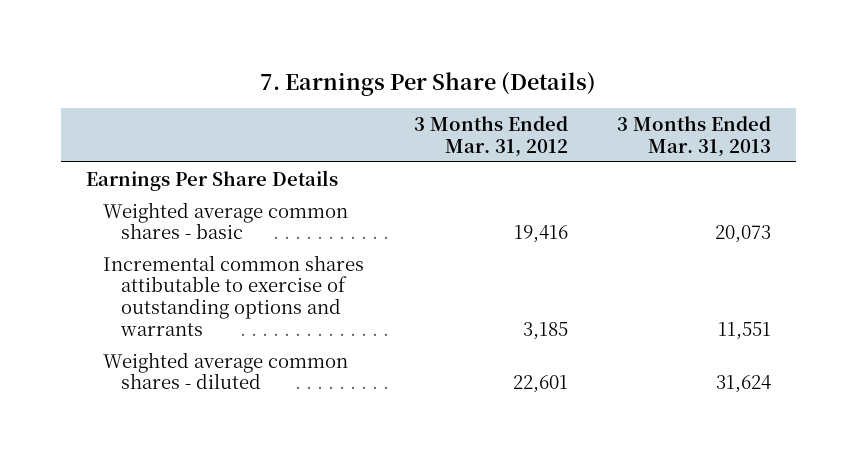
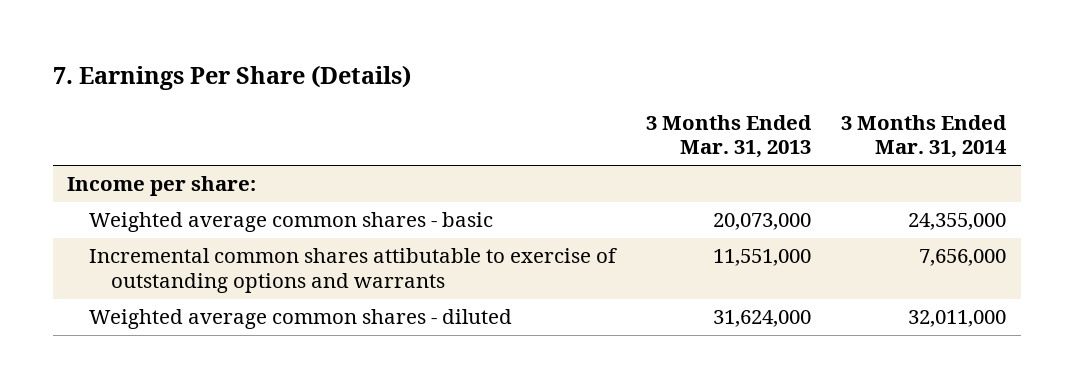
[413,116,568,157] 3 Months Ended Mar. 31, 2012 -> none
none -> [841,114,1008,159] 3 Months Ended Mar. 31, 2014
[85,169,338,191] Earnings Per Share Details -> none
none -> [67,176,257,197] Income per share:
[714,225,771,244] 20,073 -> [713,213,812,231] 20,073,000
[717,321,771,340] 11,551 -> [713,249,812,267] 11,551,000
[715,375,771,394] 31,624 -> [713,310,812,328] 31,624,000

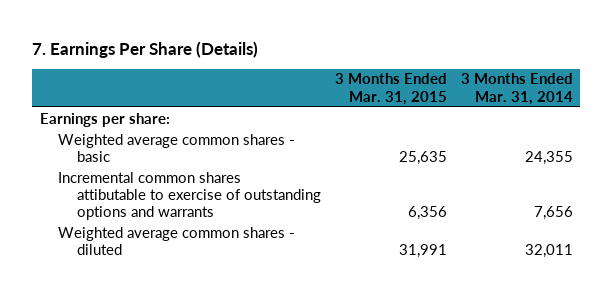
[646,114,813,159] 3 Months Ended Mar. 31, 2013 -> none
none -> [334,73,447,105] 3 Months Ended Mar. 31, 2015
[67,176,257,197] Income per share: -> [39,112,170,127] Earnings per share:
[908,213,1007,231] 24,355,000 -> [525,150,574,165] 24,355
[919,249,1007,267] 7,656,000 -> [534,205,574,220] 7,656
[908,310,1007,328] 32,011,000 -> [525,243,574,258] 32,011

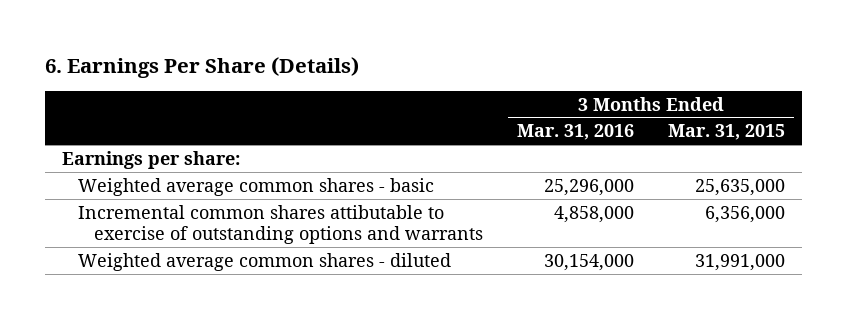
[32,40,259,58] 7. Earnings Per Share (Details) -> [45,57,360,79] 6. Earnings Per Share (Details)
[461,73,574,105] 3 Months Ended Mar. 31, 2014 -> none
none -> [516,124,634,141] Mar. 31, 2016
[398,150,447,165] 25,635 -> [695,178,786,196] 25,635,000
[407,205,447,220] 6,356 -> [705,205,786,223] 6,356,000
[398,243,447,258] 31,991 -> [695,253,786,271] 31,991,000

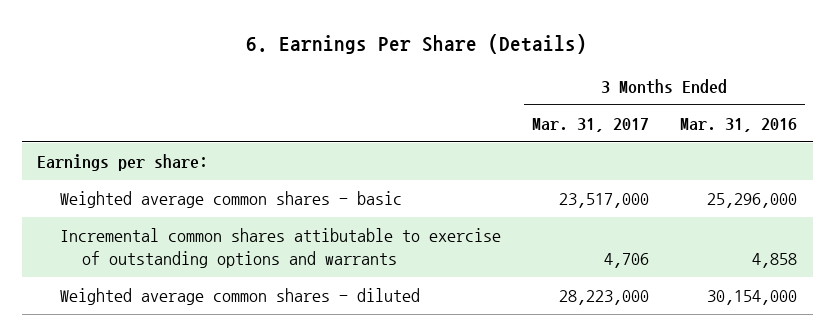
[668,124,786,141] Mar. 31, 2015 -> none
none -> [531,118,649,133] Mar. 31, 2017
[553,205,634,223] 4,858,000 -> [752,253,798,269] 4,858

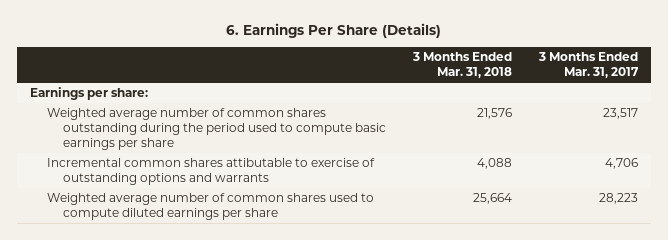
[680,118,798,133] Mar. 31, 2016 -> none
none -> [411,52,512,79] 3 Months Ended Mar. 31, 2018
[59,191,402,209] Weighted average common shares - basic -> [46,108,387,151] Weighted average number of common shares outstanding during the period used to compute basic earnings per share
[558,193,649,209] 23,517,000 -> [602,108,638,120] 23,517
[59,288,420,306] Weighted average common shares - diluted -> [46,193,374,221] Weighted average number of common shares used to compute diluted earnings per share
[558,290,649,306] 28,223,000 -> [598,193,638,205] 28,223

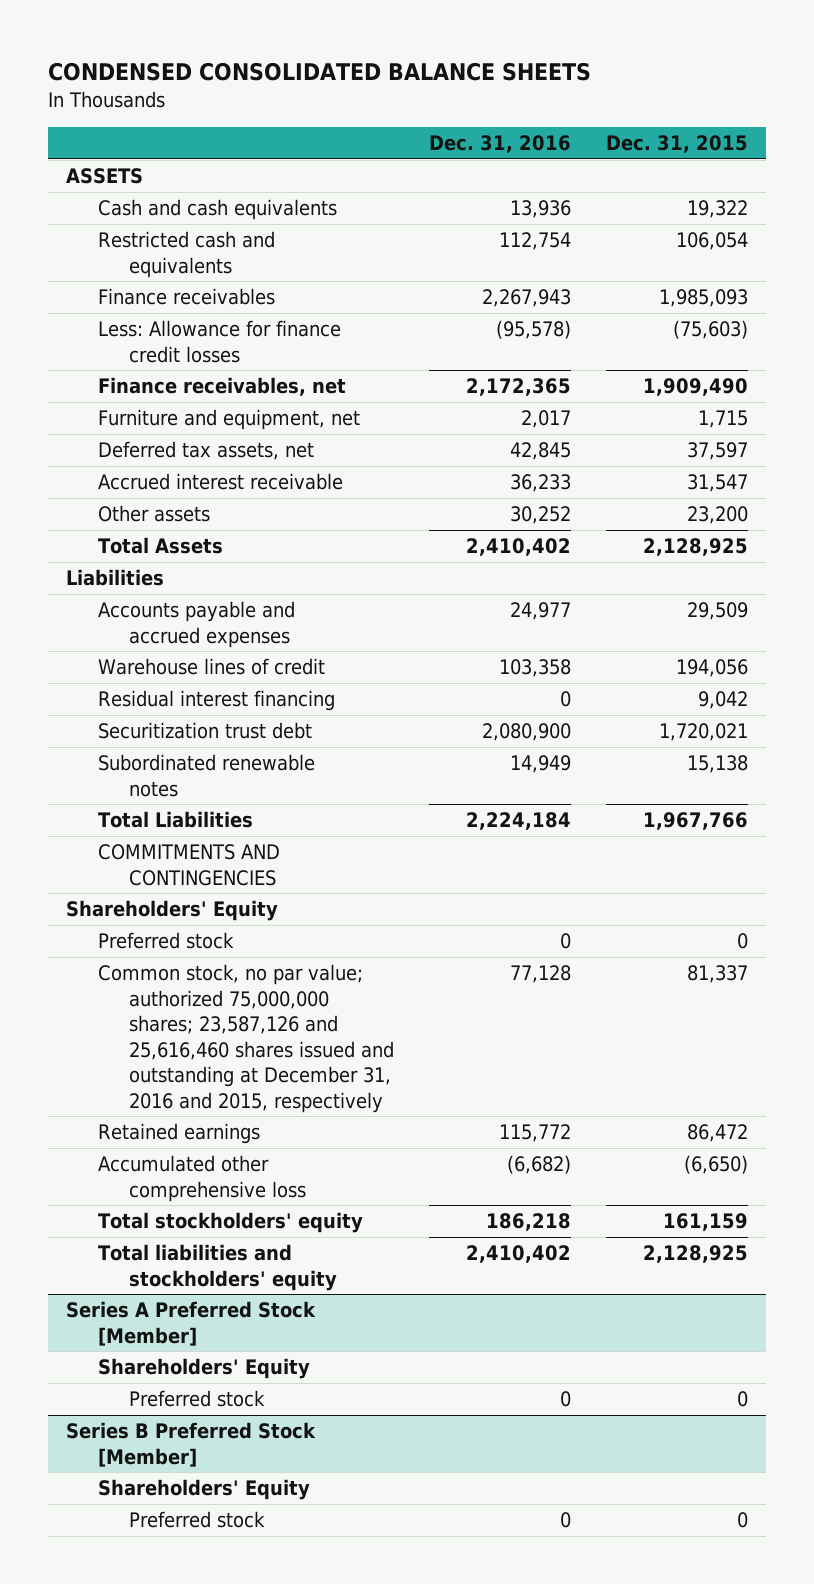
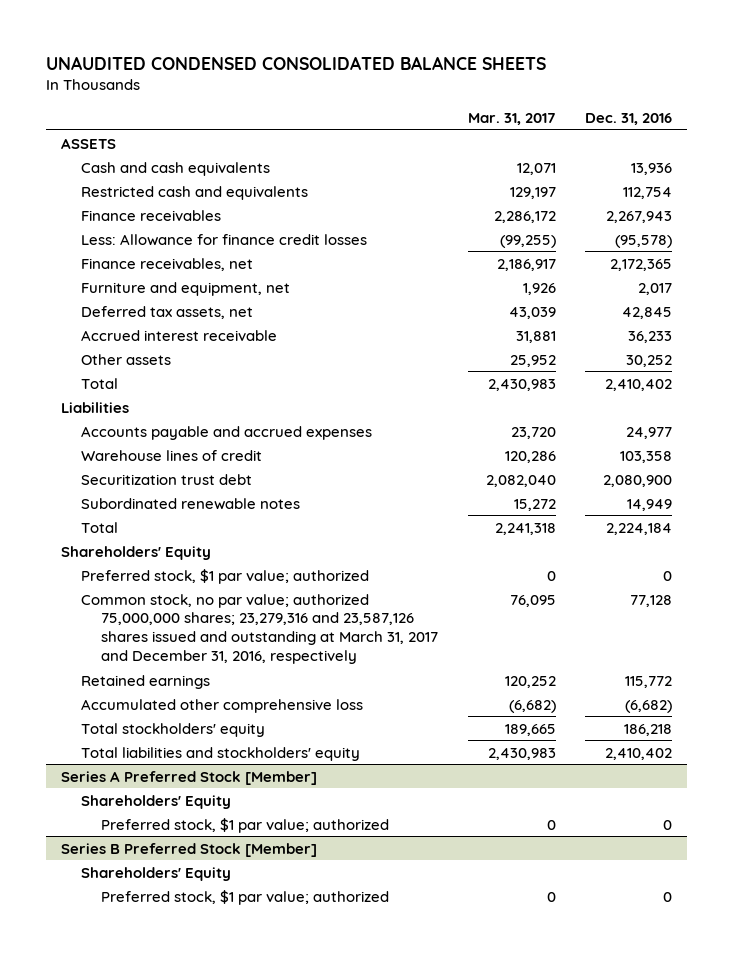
[48,61,592,81] CONDENSED CONSOLIDATED BALANCE SHEETS -> [46,55,547,70] UNAUDITED CONDENSED CONSOLIDATED BALANCE SHEETS
[606,135,749,154] Dec. 31, 2015 -> none
none -> [467,112,556,125] Mar. 31, 2017
[97,537,223,555] Total Assets -> [80,377,118,389] Total
[97,690,335,712] Residual interest financing -> none
[97,844,280,886] COMMITMENTS AND CONTINGENCIES -> none
[97,811,253,829] Total Liabilities -> [80,521,118,533] Total
[97,932,234,950] Preferred stock -> [80,568,369,584] Preferred stock, $1 par value; authorized
[97,964,395,1113] Common stock, no par value; authorized 75,000,000 shares; 23,587,126 and 25,616,460 shares issued and outstanding at December 31, 2016 and 2015, respectively -> [80,593,438,664] Common stock, no par value; authorized 75,000,000 shares; 23,279,316 and 23,587,126 shares issued and outstanding at March 31, 2017 and December 31, 2016, respectively
[129,1390,266,1408] Preferred stock -> [100,817,389,833] Preferred stock, $1 par value; authorized
[129,1511,266,1529] Preferred stock -> [100,889,389,905] Preferred stock, $1 par value; authorized

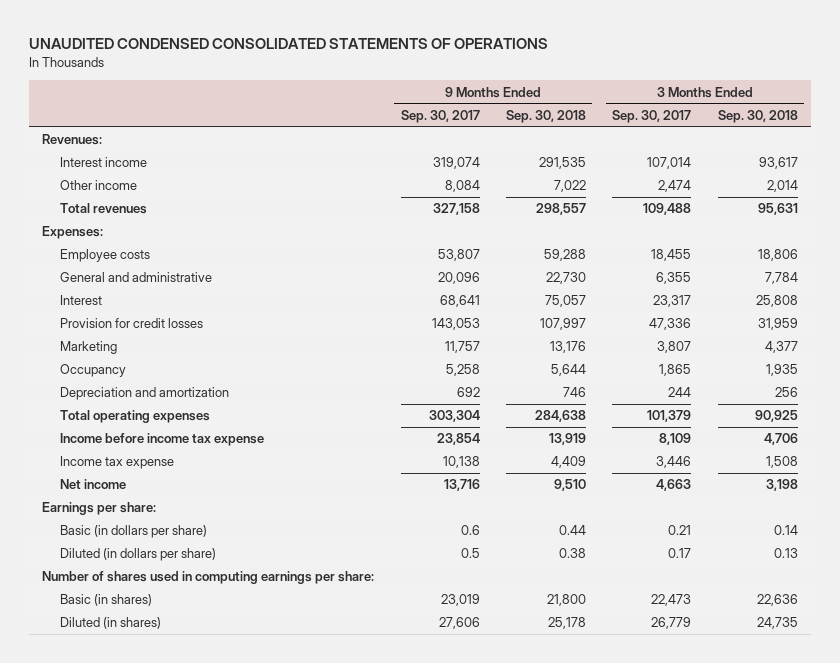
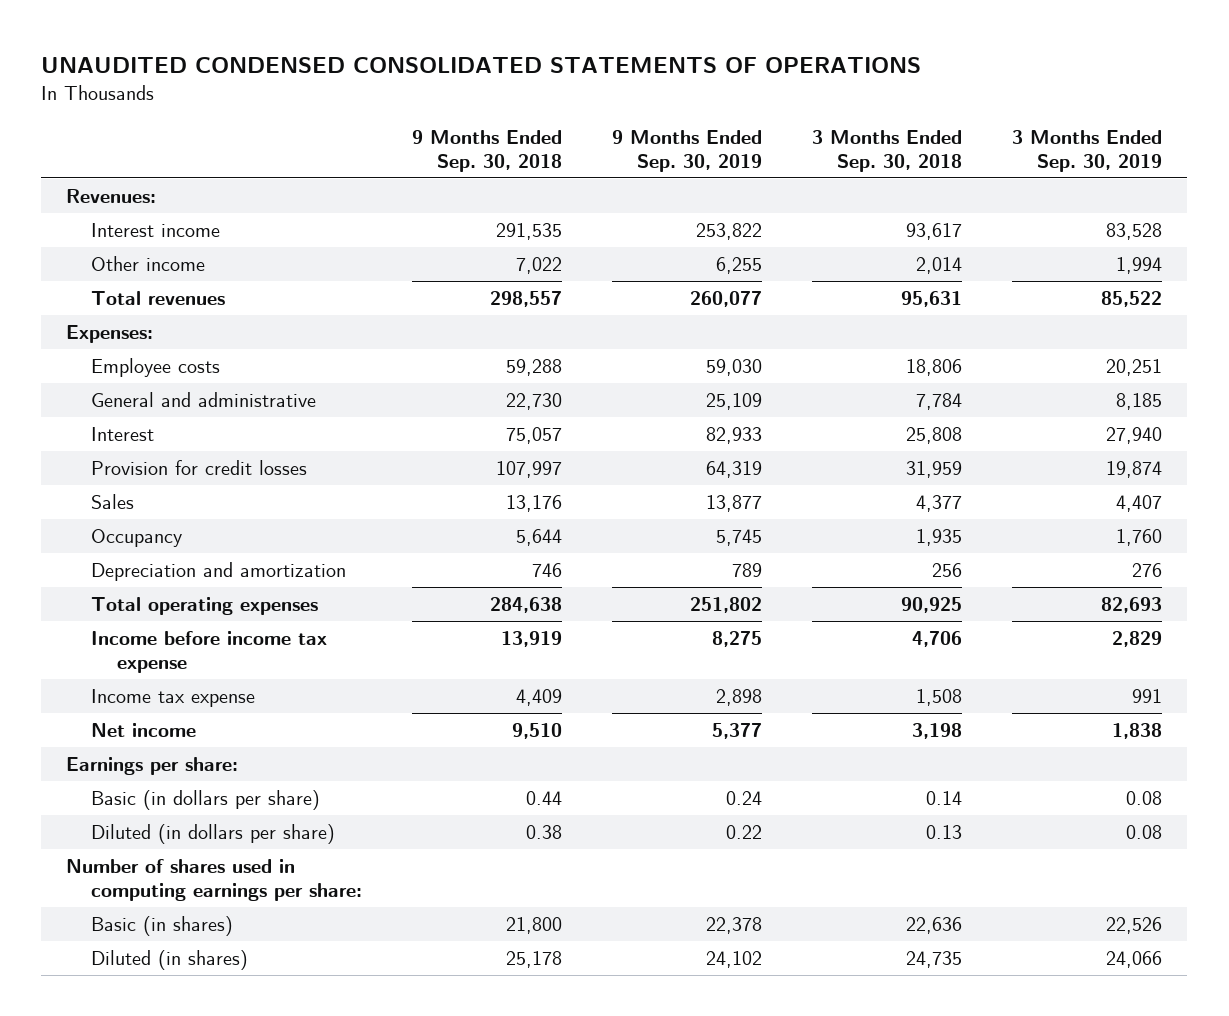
[400,109,480,123] Sep. 30, 2017 -> none
[612,109,692,123] Sep. 30, 2017 -> none
none -> [612,130,763,172] 9 Months Ended Sep. 30, 2019
none -> [1012,130,1163,172] 3 Months Ended Sep. 30, 2019
[60,341,118,355] Marketing -> [91,494,135,510] Sales

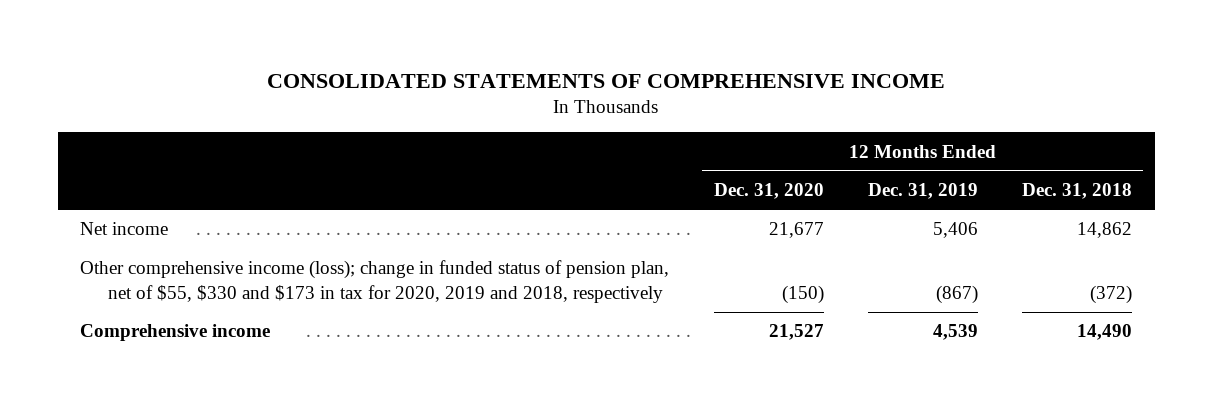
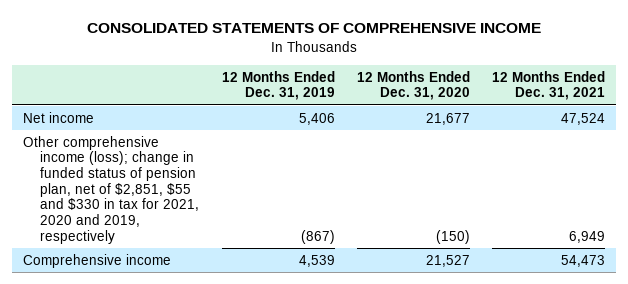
[1022,183,1133,200] Dec. 31, 2018 -> none
none -> [491,70,605,101] 12 Months Ended Dec. 31, 2021
[80,260,670,303] Other comprehensive income (loss); change in funded status of pension plan, net of $55, $330 and $173 in tax for 2020, 2019 and 2018, respectively -> [23,135,200,244] Other comprehensive income (loss); change in funded status of pension plan, net of $2,851, $55 and $330 in tax for 2021, 2020 and 2019, respectively

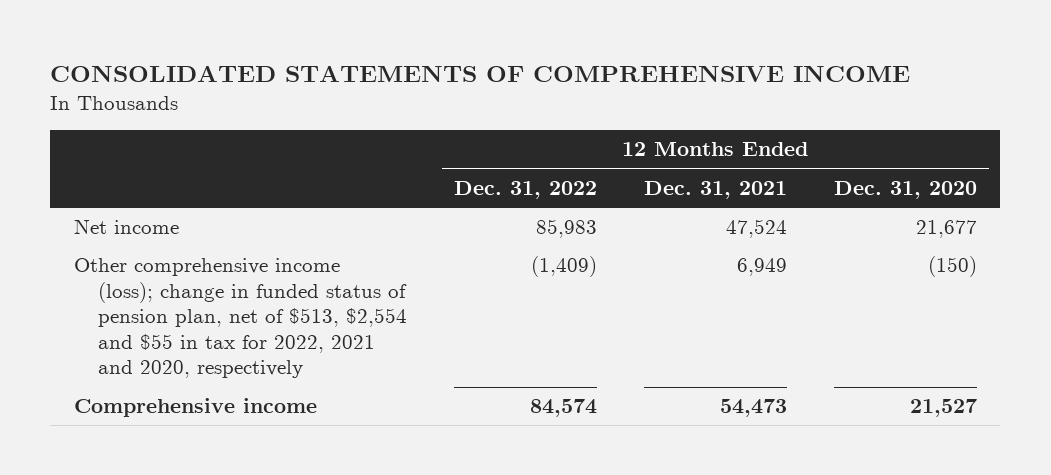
[221,70,335,101] 12 Months Ended Dec. 31, 2019 -> none
none -> [453,180,597,199] Dec. 31, 2022
[23,135,200,244] Other comprehensive income (loss); change in funded status of pension plan, net of $2,851, $55 and $330 in tax for 2021, 2020 and 2019, respectively -> [73,258,408,379] Other comprehensive income (loss); change in funded status of pension plan, net of $513, $2,554 and $55 in tax for 2022, 2021 and 2020, respectively

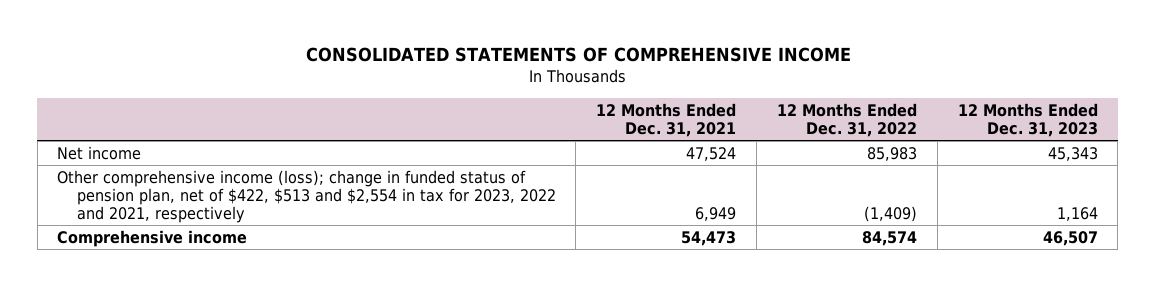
[833,180,977,199] Dec. 31, 2020 -> none
none -> [957,102,1098,137] 12 Months Ended Dec. 31, 2023
[73,258,408,379] Other comprehensive income (loss); change in funded status of pension plan, net of $513, $2,554 and $55 in tax for 2022, 2021 and 2020, respectively -> [57,169,556,223] Other comprehensive income (loss); change in funded status of pension plan, net of $422, $513 and $2,554 in tax for 2023, 2022 and 2021, respectively

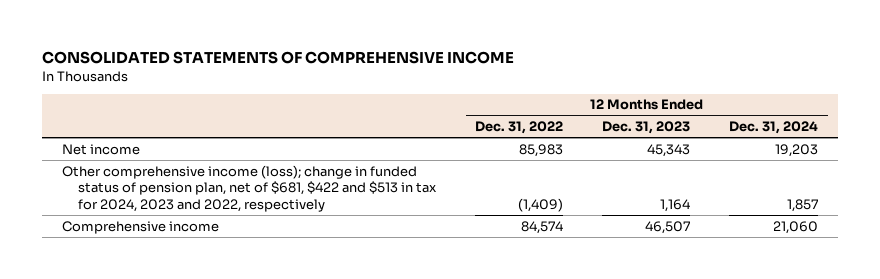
[596,102,737,137] 12 Months Ended Dec. 31, 2021 -> none
none -> [729,121,819,135] Dec. 31, 2024
[57,169,556,223] Other comprehensive income (loss); change in funded status of pension plan, net of $422, $513 and $2,554 in tax for 2023, 2022 and 2021, respectively -> [61,164,438,213] Other comprehensive income (loss); change in funded status of pension plan, net of $681, $422 and $513 in tax for 2024, 2023 and 2022, respectively

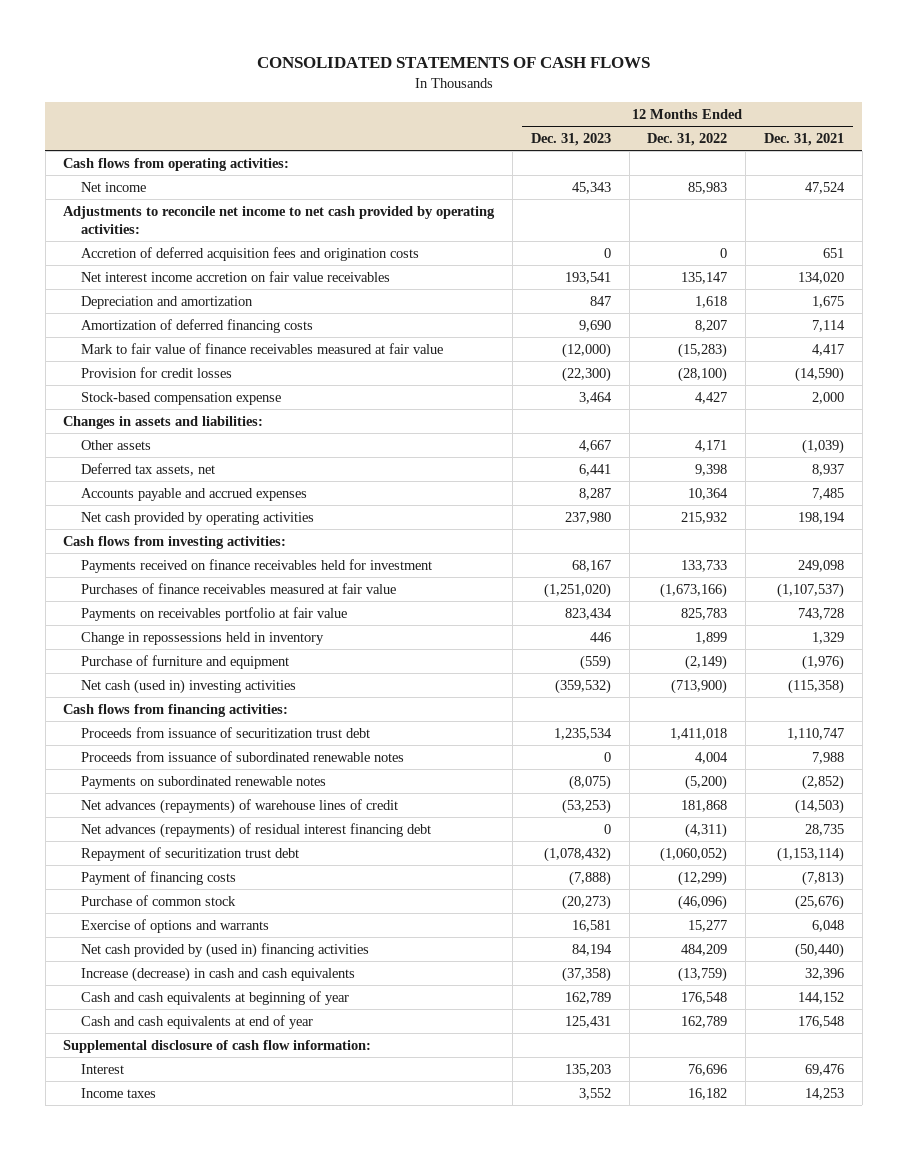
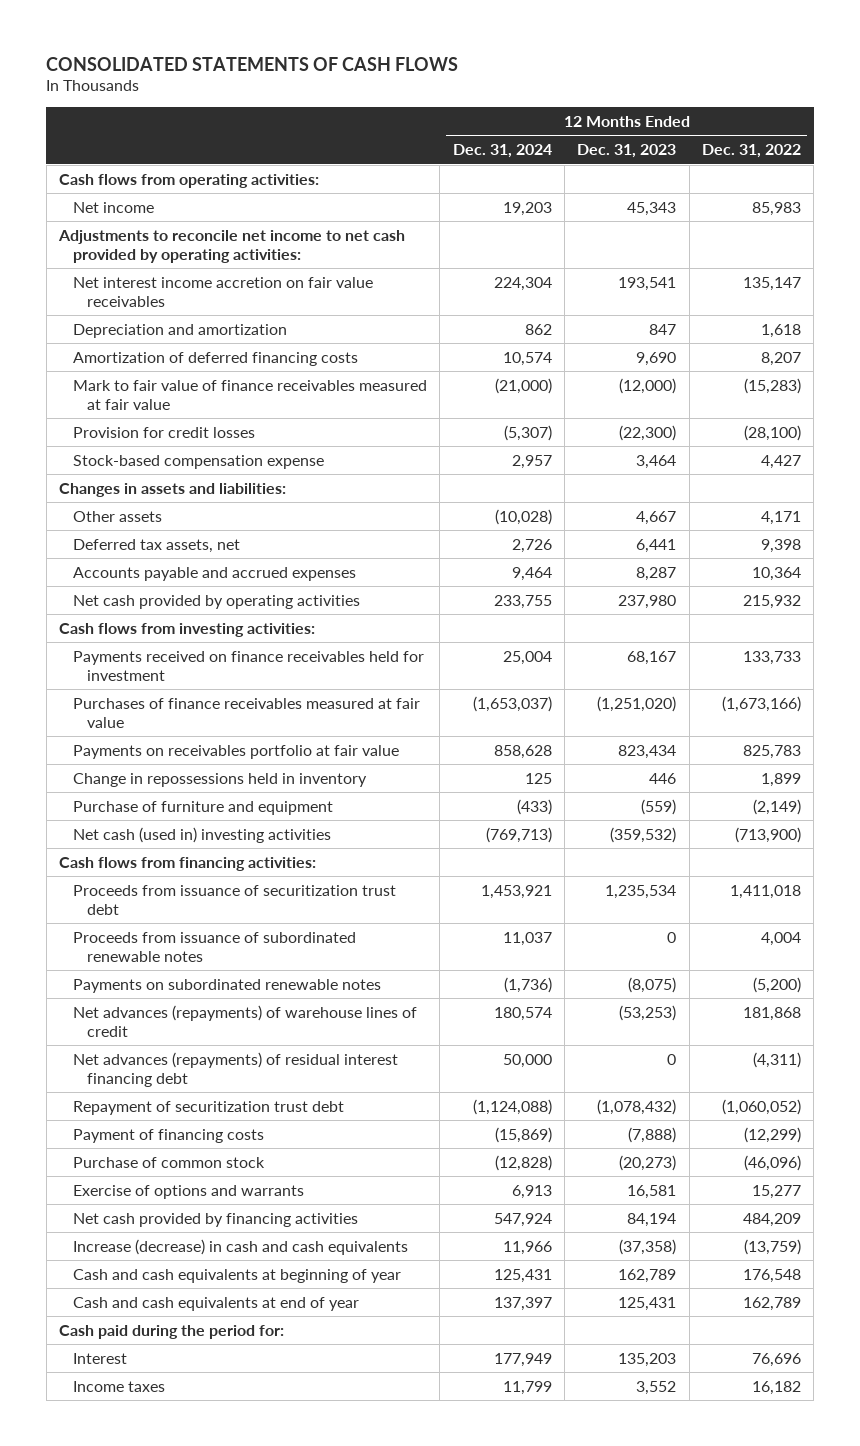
[763,133,844,147] Dec. 31, 2021 -> none
none -> [452,144,552,159] Dec. 31, 2024
[81,246,420,261] Accretion of deferred acquisition fees and origination costs -> none
[81,942,370,958] Net cash provided by (used in) financing activities -> [72,1212,358,1227] Net cash provided by financing activities
[63,1039,372,1053] Supplemental disclosure of cash flow information: -> none
none -> [59,1324,285,1339] Cash paid during the period for:

